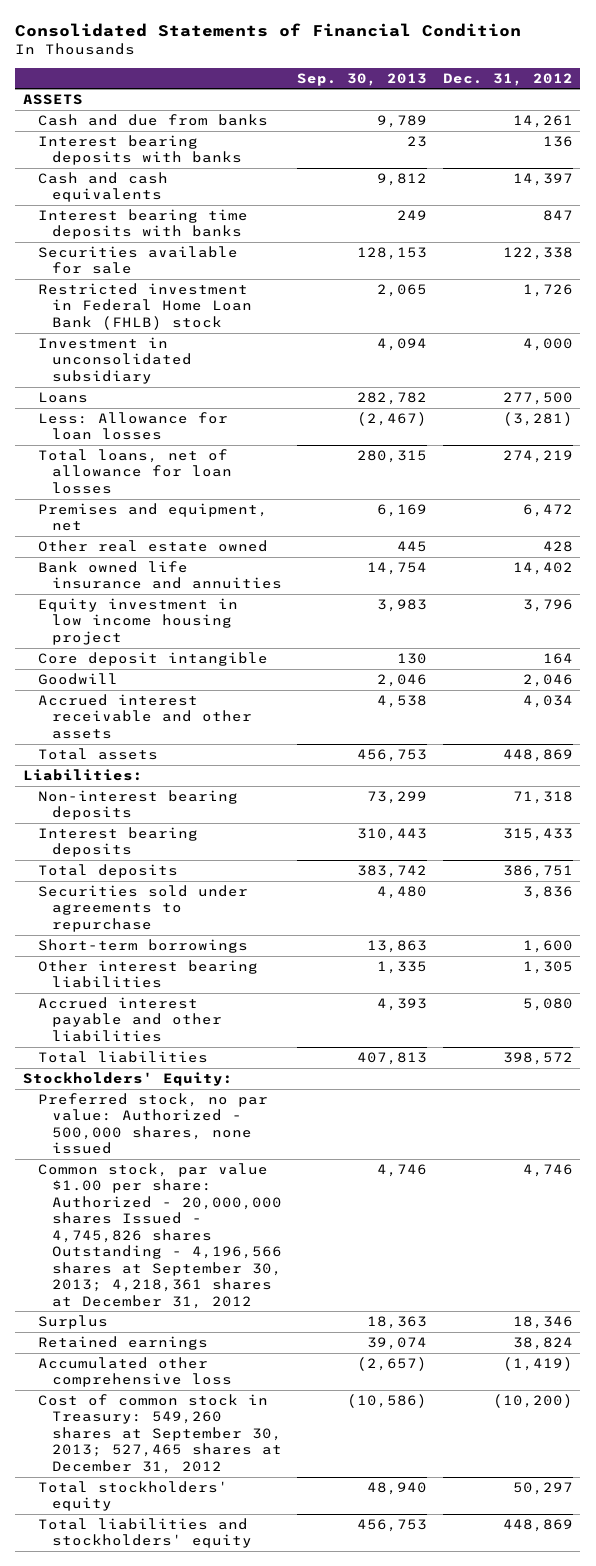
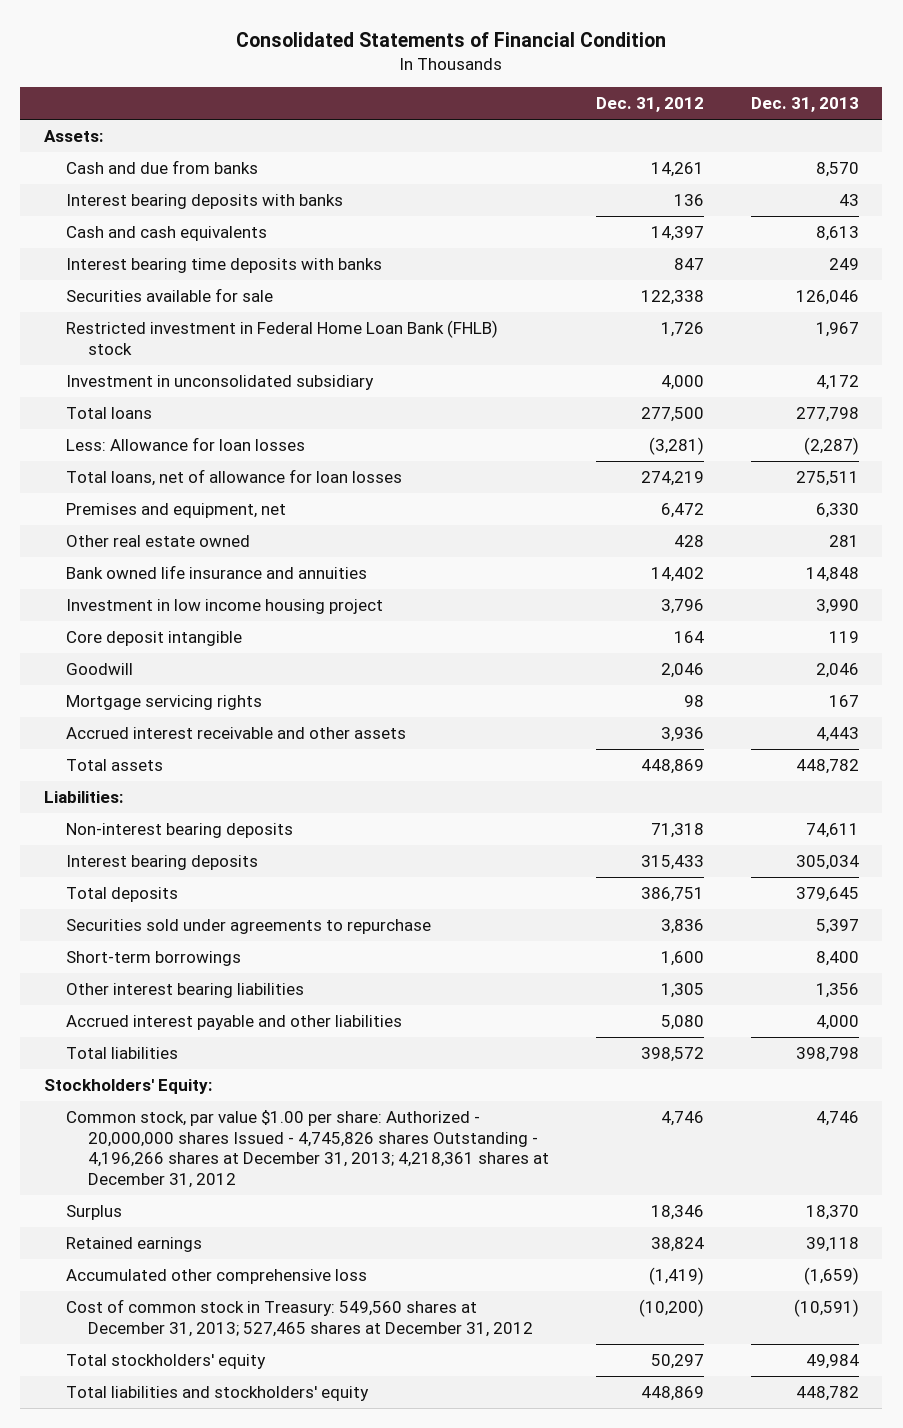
[297,72,428,86] Sep. 30, 2013 -> none
none -> [750,97,859,113] Dec. 31, 2013
[22,93,83,105] ASSETS -> [43,130,103,143] Assets:
[37,391,88,403] Loans -> [66,407,153,420] Total loans
[37,597,238,645] Equity investment in low income housing project -> [66,599,384,615] Investment in low income housing project
none -> [66,695,263,711] Mortgage servicing rights
[522,694,573,708] 4,034 -> [661,727,705,743] 3,936
[37,1092,268,1155] Preferred stock, no par value: Authorized - 500,000 shares, none issued -> none
[37,1162,283,1309] Common stock, par value $1.00 per share: Authorized - 20,000,000 shares Issued - 4,745,826 shares Outstanding - 4,196,566 shares at September 30, 2013; 4,218,361 shares at December 31, 2012 -> [66,1110,550,1189] Common stock, par value $1.00 per share: Authorized - 20,000,000 shares Issued - 4,745,826 shares Outstanding - 4,196,266 shares at December 31, 2013; 4,218,361 shares at December 31, 2012
[37,1393,283,1474] Cost of common stock in Treasury: 549,260 shares at September 30, 2013; 527,465 shares at December 31, 2012 -> [66,1299,534,1337] Cost of common stock in Treasury: 549,560 shares at December 31, 2013; 527,465 shares at December 31, 2012

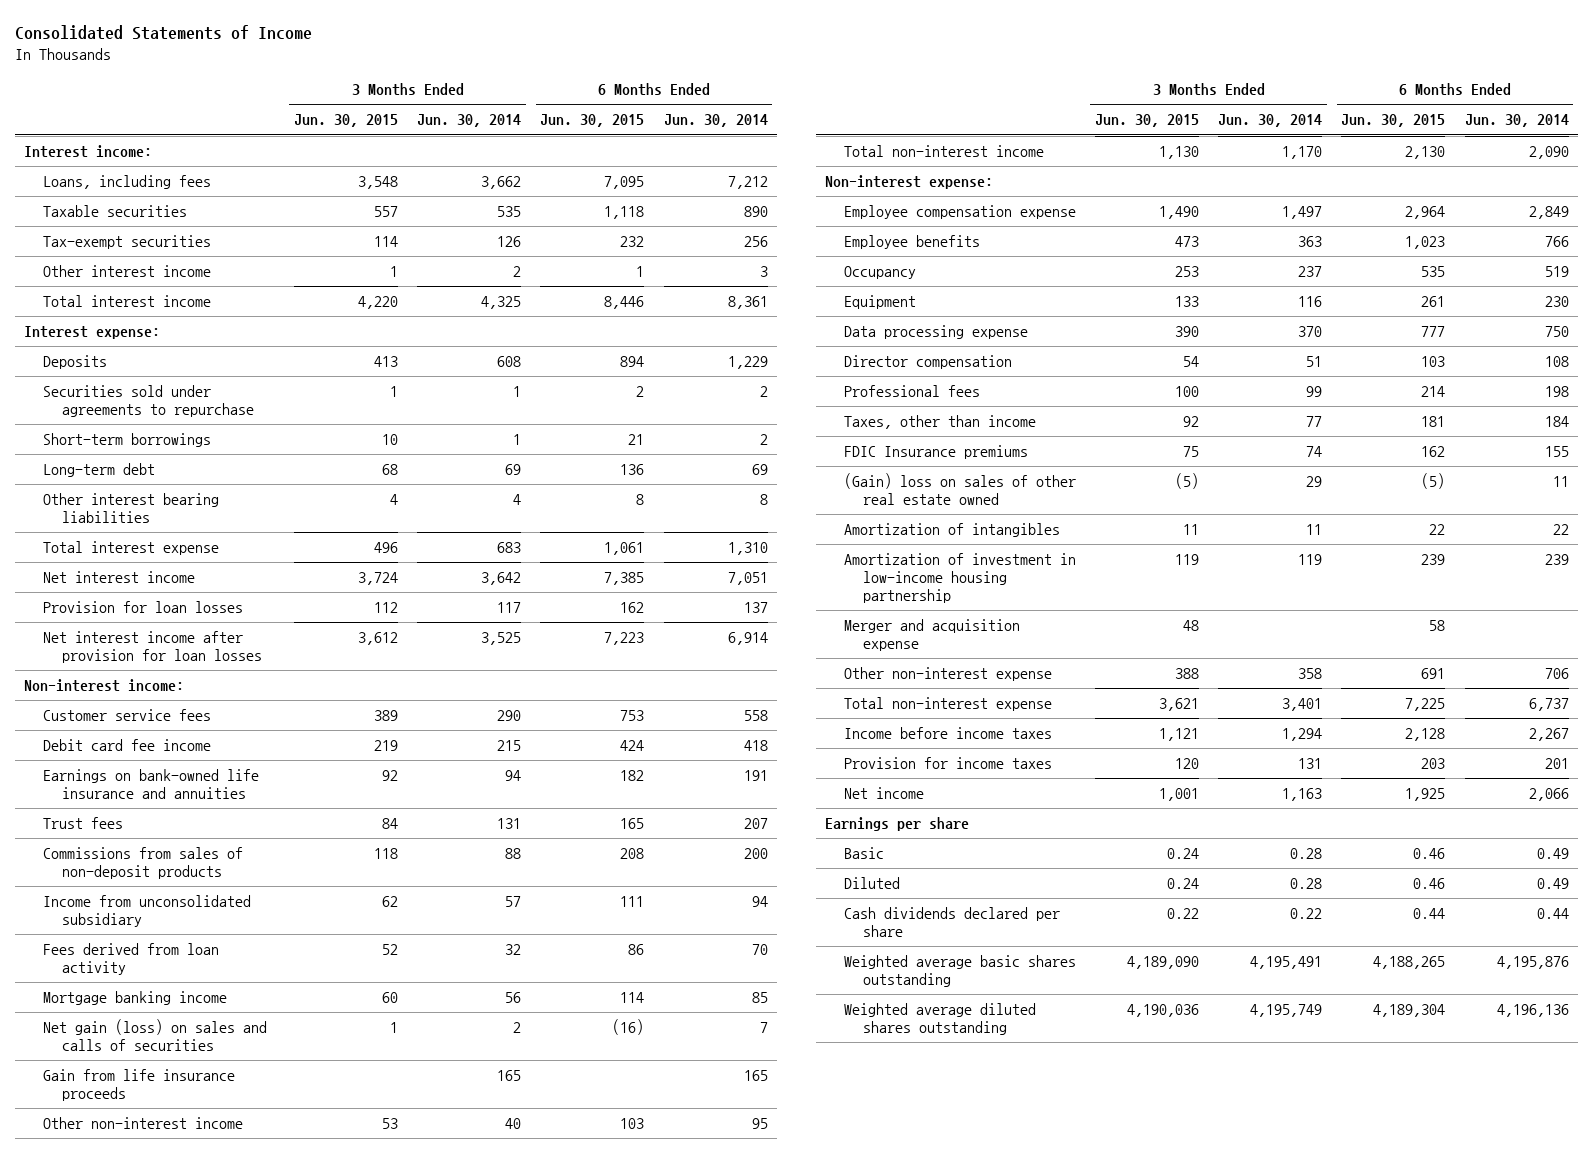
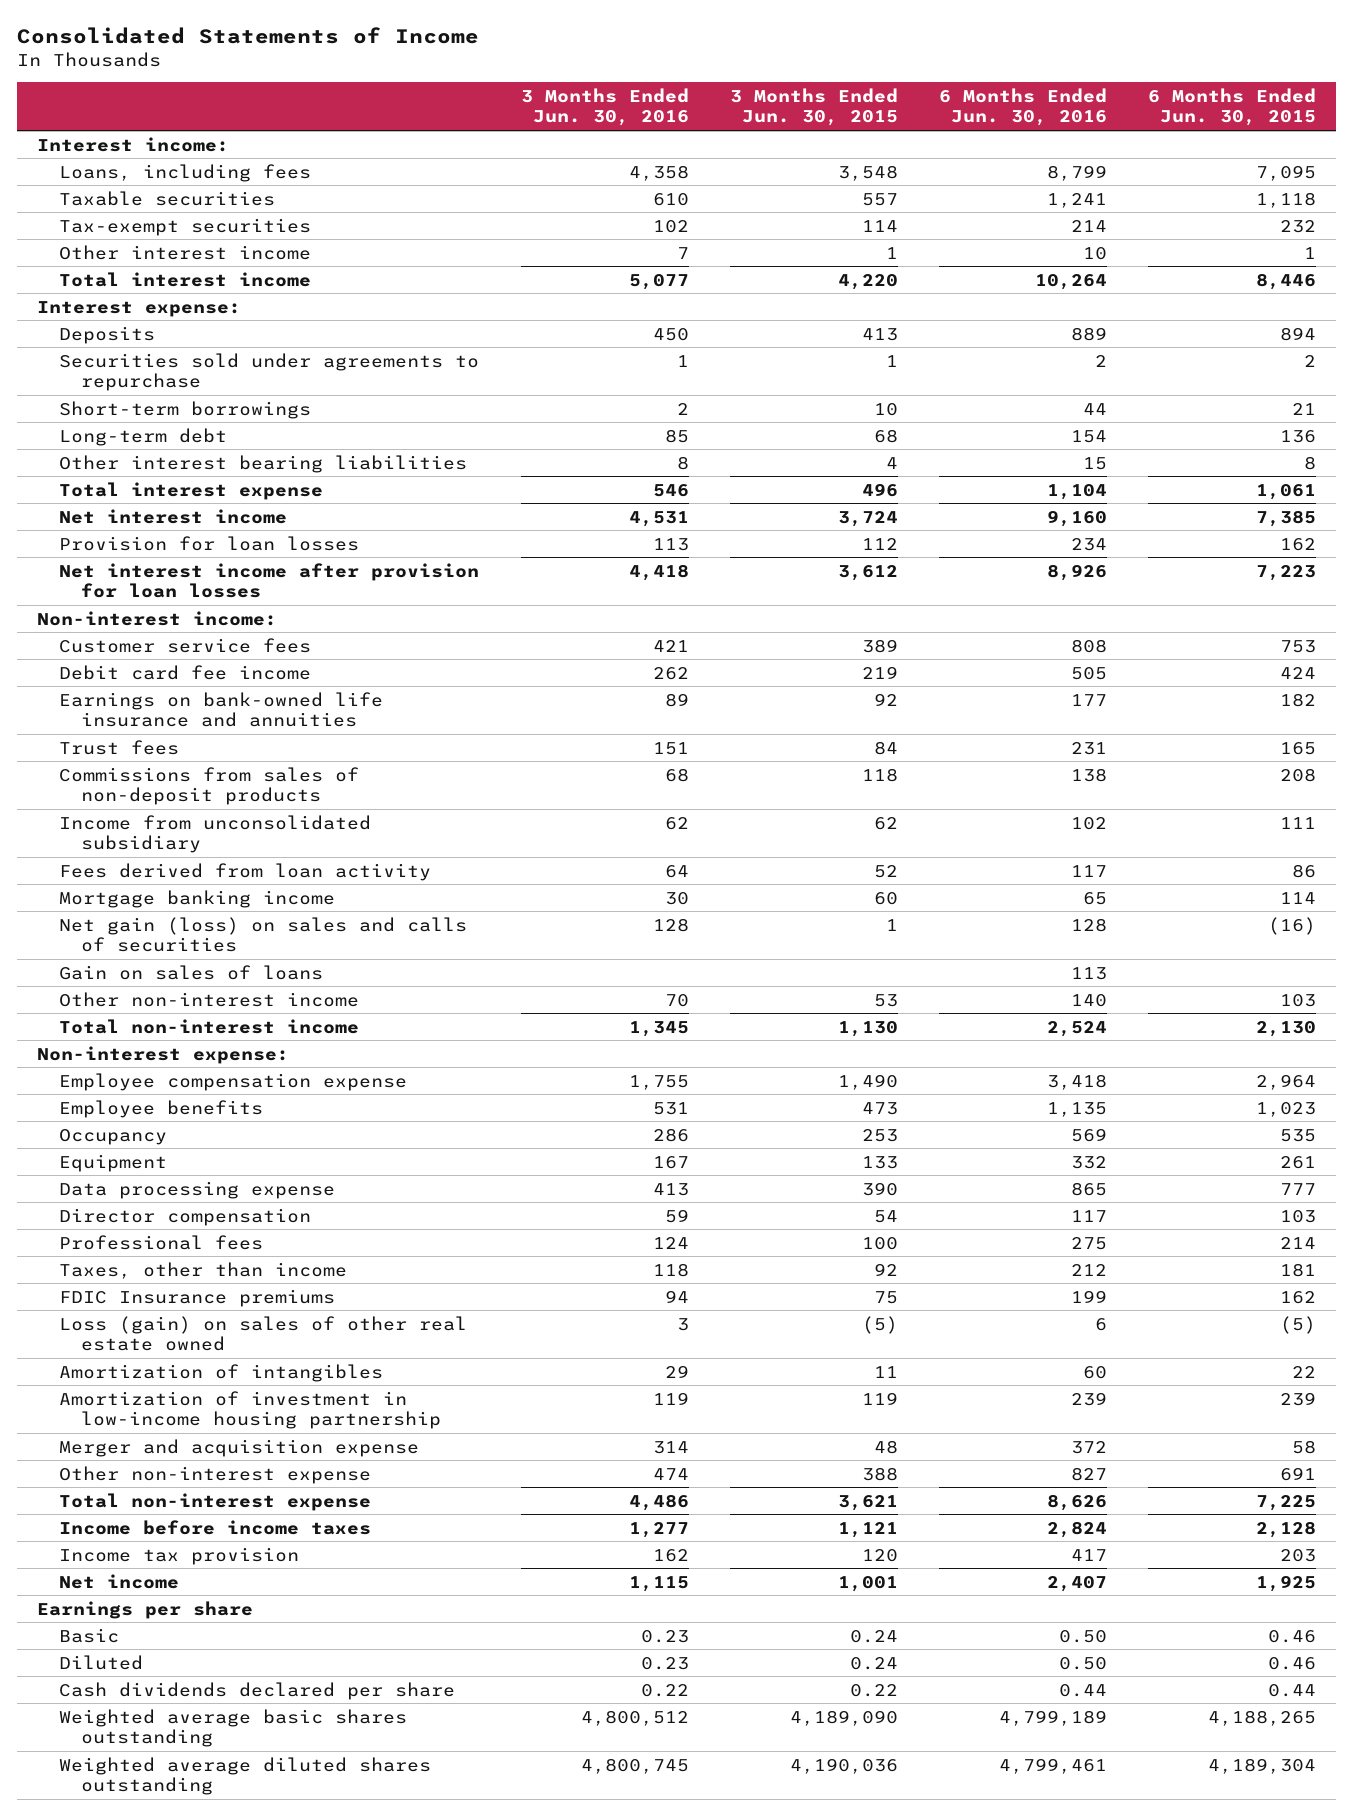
[417,114,522,128] Jun. 30, 2014 -> none
[663,114,768,128] Jun. 30, 2014 -> none
none -> [520,87,689,127] 3 Months Ended Jun. 30, 2016
none -> [938,87,1107,127] 6 Months Ended Jun. 30, 2016
[43,1068,236,1101] Gain from life insurance proceeds -> none
none -> [59,964,324,980] Gain on sales of loans
[844,472,1077,505] (Gain) loss on sales of other real estate owned -> [59,1315,468,1351] Loss (gain) on sales of other real estate owned
[844,756,1053,769] Provision for income taxes -> [59,1546,300,1565] Income tax provision

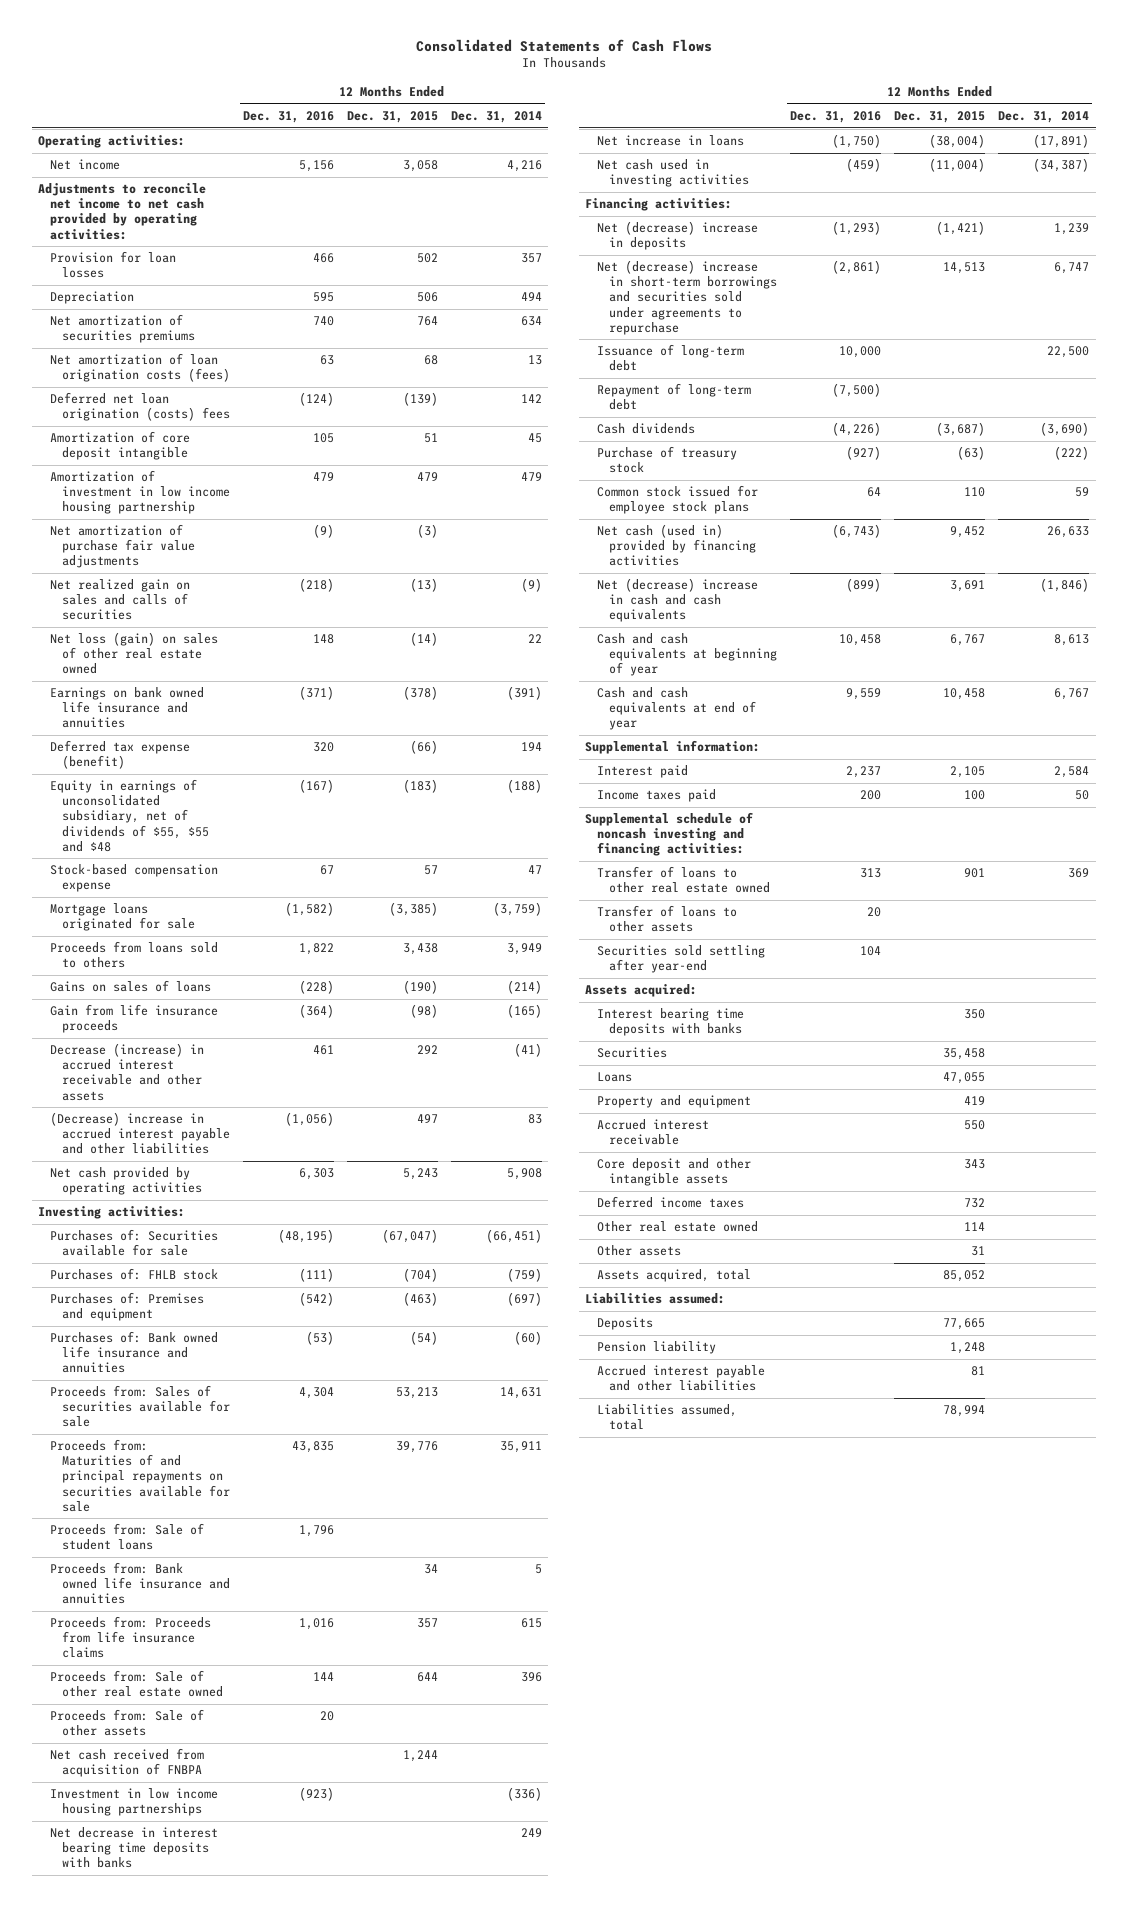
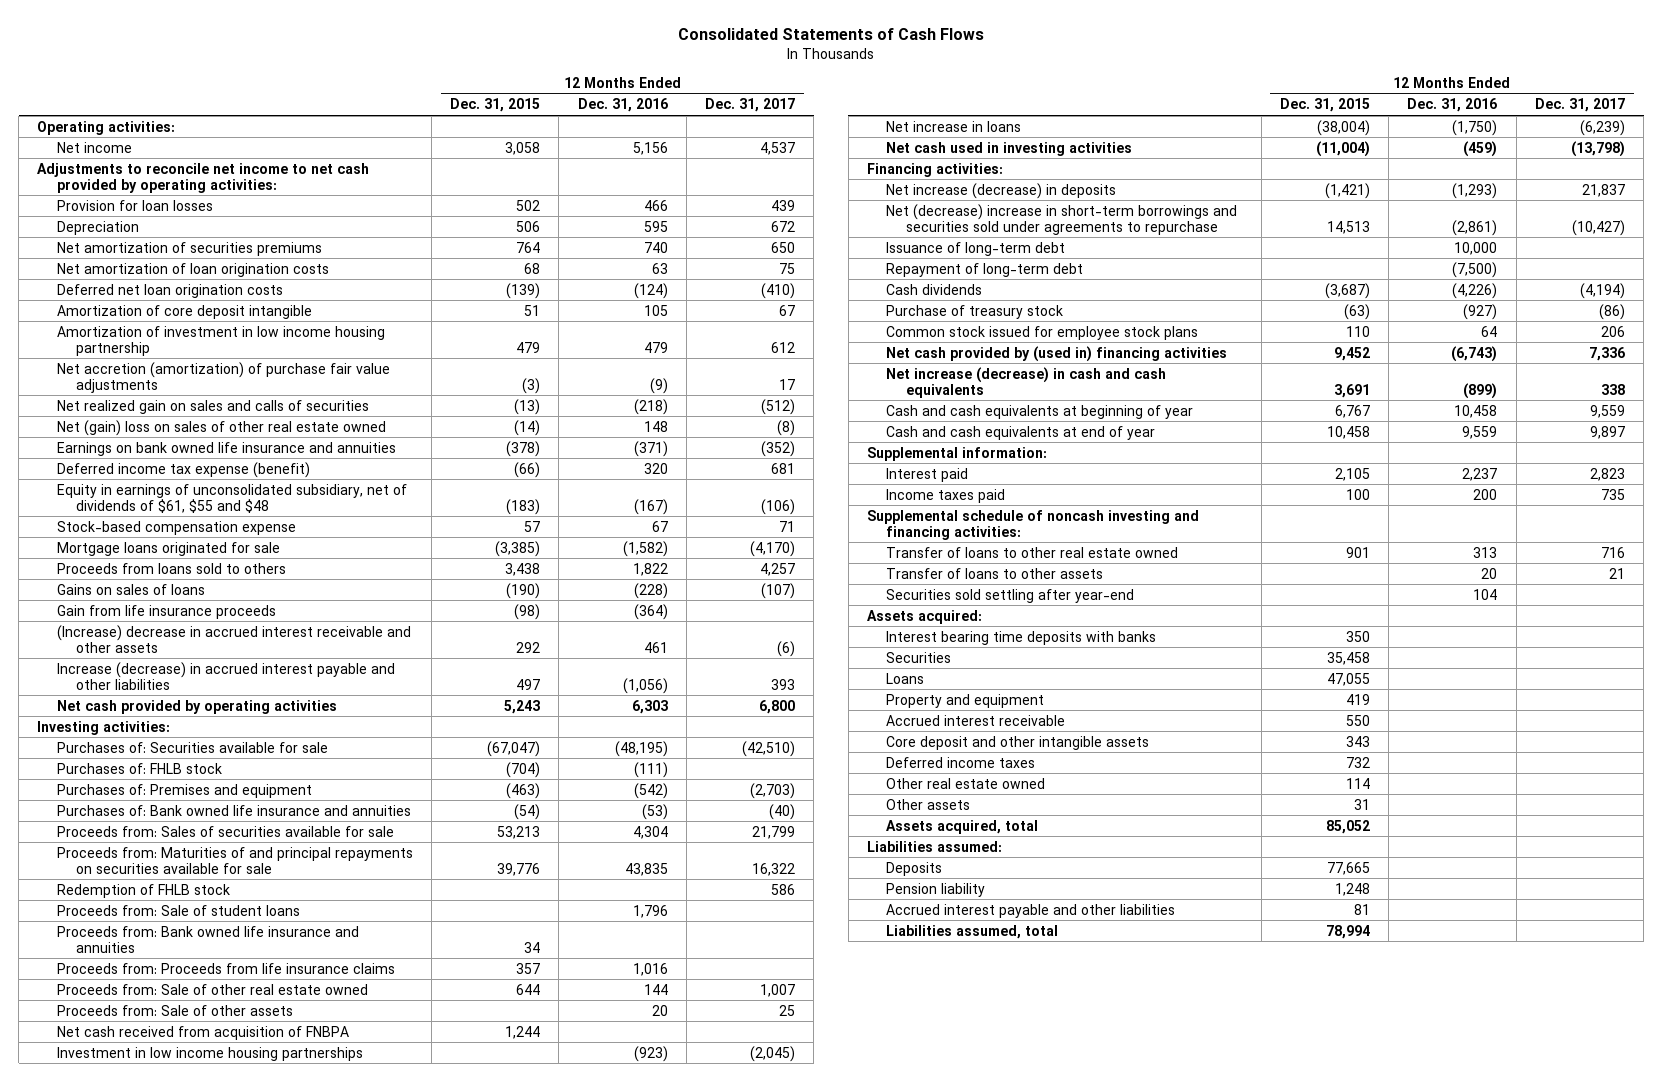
[450,110,542,123] Dec. 31, 2014 -> none
none -> [705,98,796,113] Dec. 31, 2017
[50,353,231,383] Net amortization of loan origination costs (fees) -> [56,262,329,277] Net amortization of loan origination costs
[50,392,231,422] Deferred net loan origination (costs) fees -> [56,283,283,298] Deferred net loan origination costs
[50,524,196,569] Net amortization of purchase fair value adjustments -> [56,361,390,393] Net accretion (amortization) of purchase fair value adjustments
[50,632,219,675] Net loss (gain) on sales of other real estate owned -> [56,419,386,436] Net (gain) loss on sales of other real estate owned
[50,740,191,770] Deferred tax expense (benefit) -> [56,461,310,478] Deferred income tax expense (benefit)
[50,779,210,852] Equity in earnings of unconsolidated subsidiary, net of dividends of $55, $55 and $48 -> [56,483,407,513] Equity in earnings of unconsolidated subsidiary, net of dividends of $61, $55 and $48
[50,1043,205,1101] Decrease (increase) in accrued interest receivable and other assets -> [56,624,411,653] (Increase) decrease in accrued interest receivable and other assets
[50,1112,231,1155] (Decrease) increase in accrued interest payable and other liabilities -> [56,661,395,690] Increase (decrease) in accrued interest payable and other liabilities
none -> [56,883,230,898] Redemption of FHLB stock
[50,1827,219,1869] Net decrease in interest bearing time deposits with banks -> none
[597,221,759,251] Net (decrease) increase in deposits -> [886,182,1117,199] Net increase (decrease) in deposits
[597,524,757,567] Net cash (used in) provided by financing activities -> [886,345,1228,362] Net cash provided by (used in) financing activities
[597,578,759,623] Net (decrease) increase in cash and cash equivalents -> [886,366,1167,398] Net increase (decrease) in cash and cash equivalents

